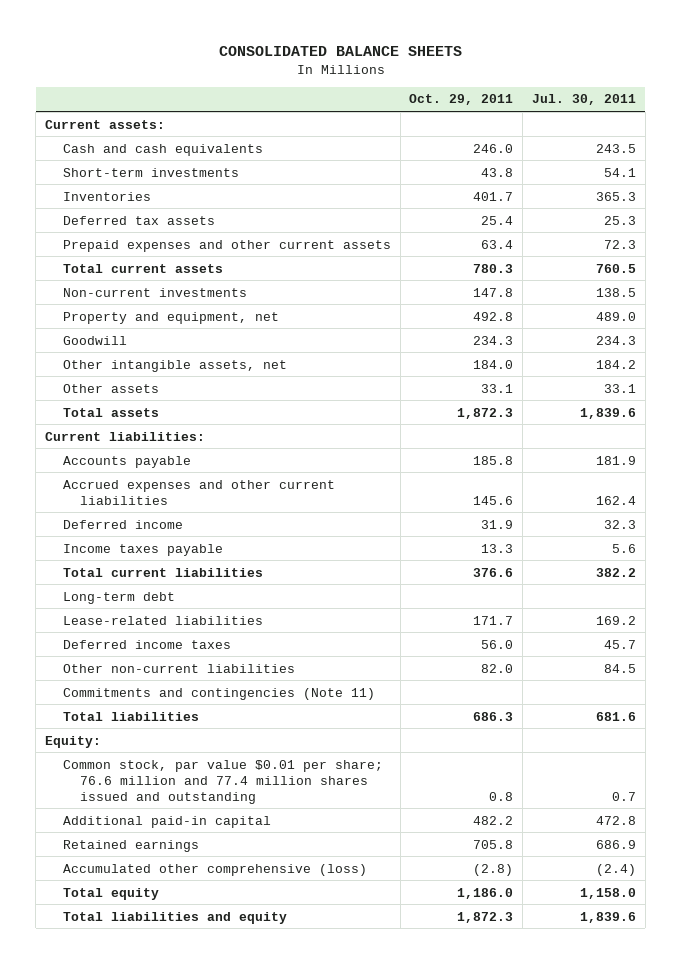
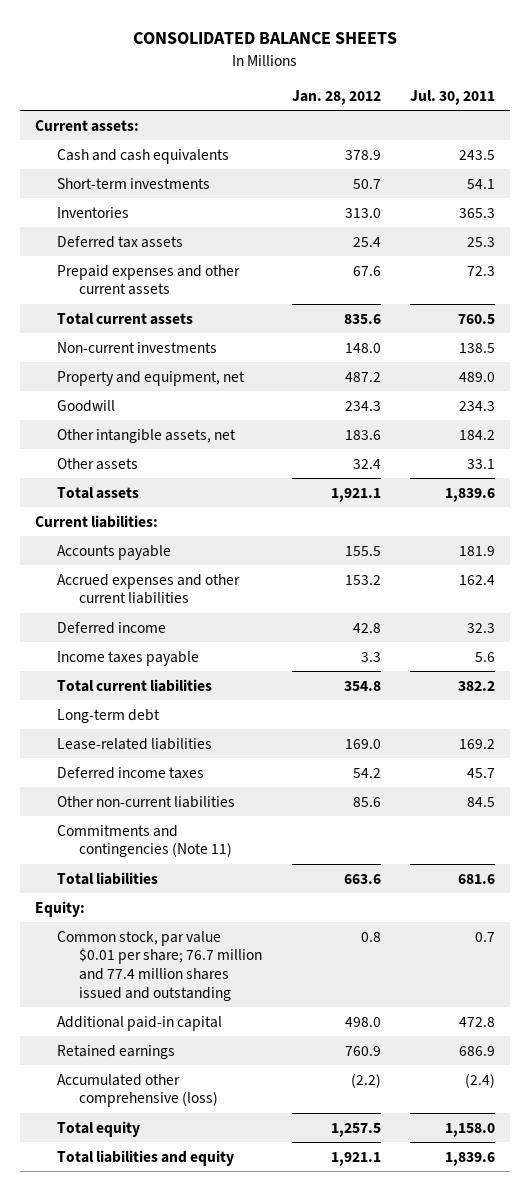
[409,94,514,106] Oct. 29, 2011 -> none
none -> [291,89,381,105] Jan. 28, 2012
[62,759,383,804] Common stock, par value $0.01 per share; 76.6 million and 77.4 million shares issued and outstanding -> [57,930,263,1001] Common stock, par value $0.01 per share; 76.7 million and 77.4 million shares issued and outstanding

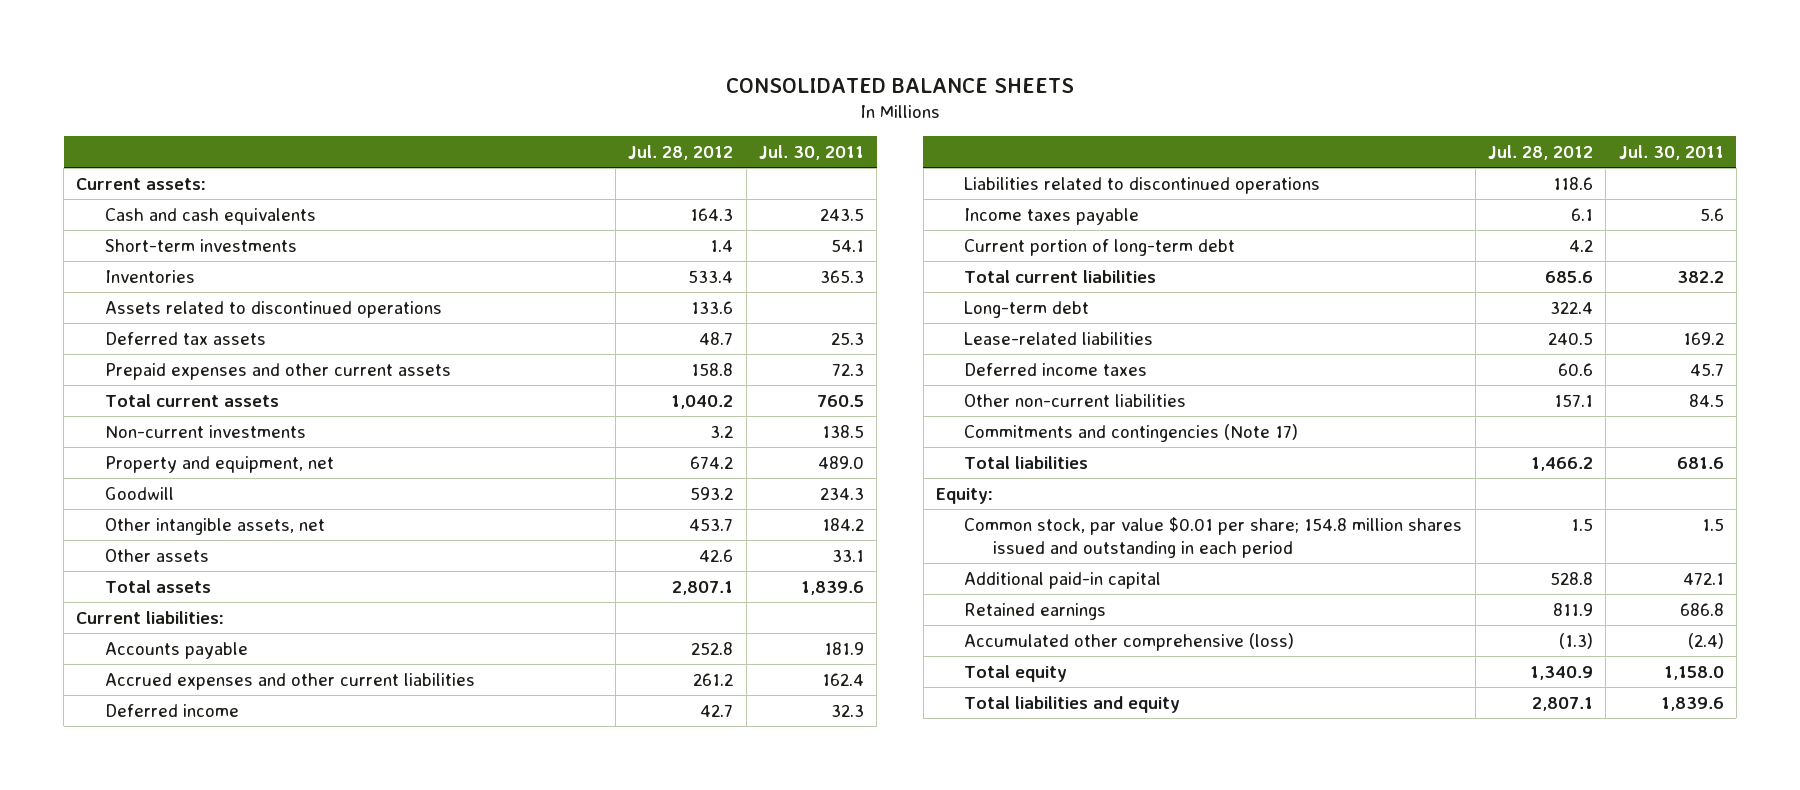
[291,89,381,105] Jan. 28, 2012 -> none
none -> [628,145,734,161] Jul. 28, 2012
none -> [104,300,442,318] Assets related to discontinued operations
none -> [964,176,1321,194] Liabilities related to discontinued operations
none -> [964,238,1236,256] Current portion of long-term debt
[57,824,233,858] Commitments and contingencies (Note 11) -> [964,423,1299,442] Commitments and contingencies (Note 17)
[57,930,263,1001] Common stock, par value $0.01 per share; 76.7 million and 77.4 million shares issued and outstanding -> [964,516,1463,558] Common stock, par value $0.01 per share; 154.8 million shares issued and outstanding in each period
[475,931,496,942] 0.7 -> [1701,517,1724,531] 1.5
[459,1016,496,1027] 472.8 -> [1682,571,1724,585] 472.1
[459,1045,496,1056] 686.9 -> [1679,602,1724,616] 686.8

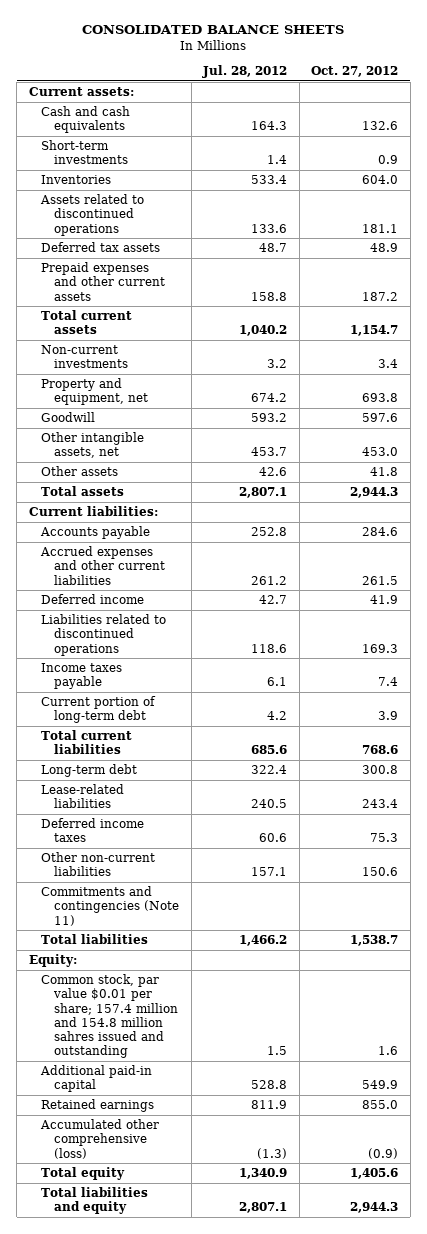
[758,145,864,161] Jul. 30, 2011 -> none
none -> [311,66,399,78] Oct. 27, 2012
[964,423,1299,442] Commitments and contingencies (Note 17) -> [41,886,180,926] Commitments and contingencies (Note 11)
[964,516,1463,558] Common stock, par value $0.01 per share; 154.8 million shares issued and outstanding in each period -> [41,974,179,1059] Common stock, par value $0.01 per share; 157.4 million and 154.8 million sahres issued and outstanding

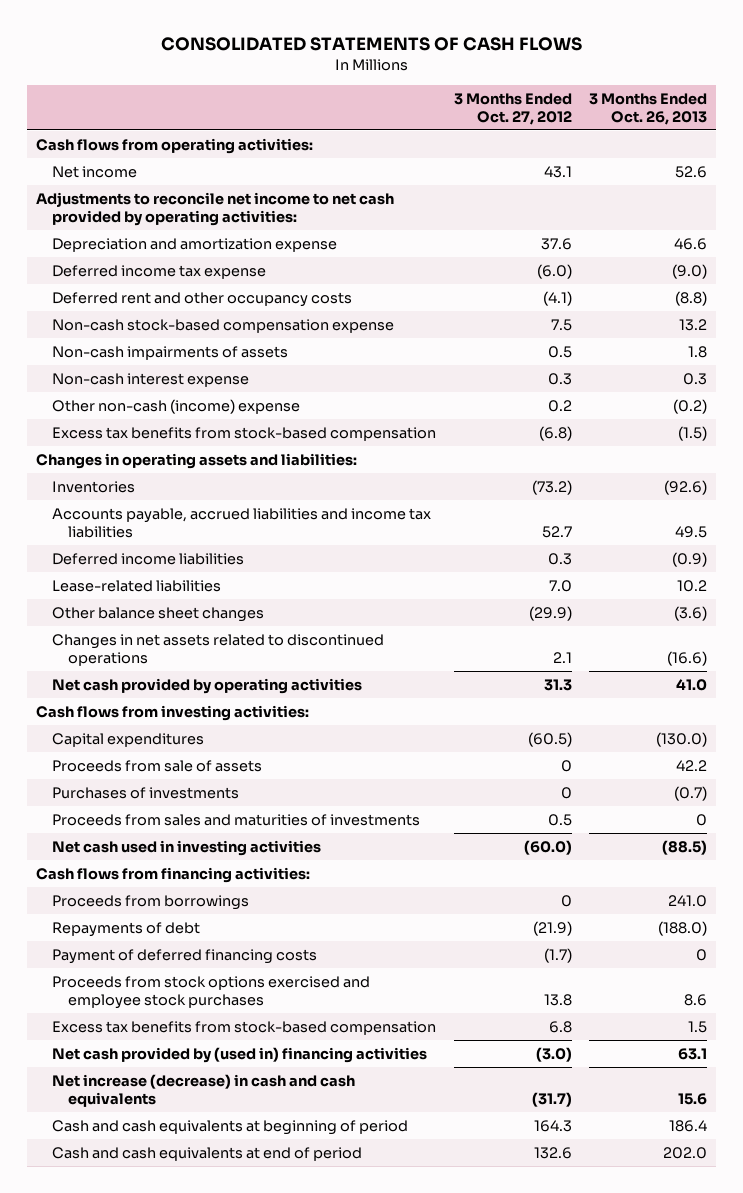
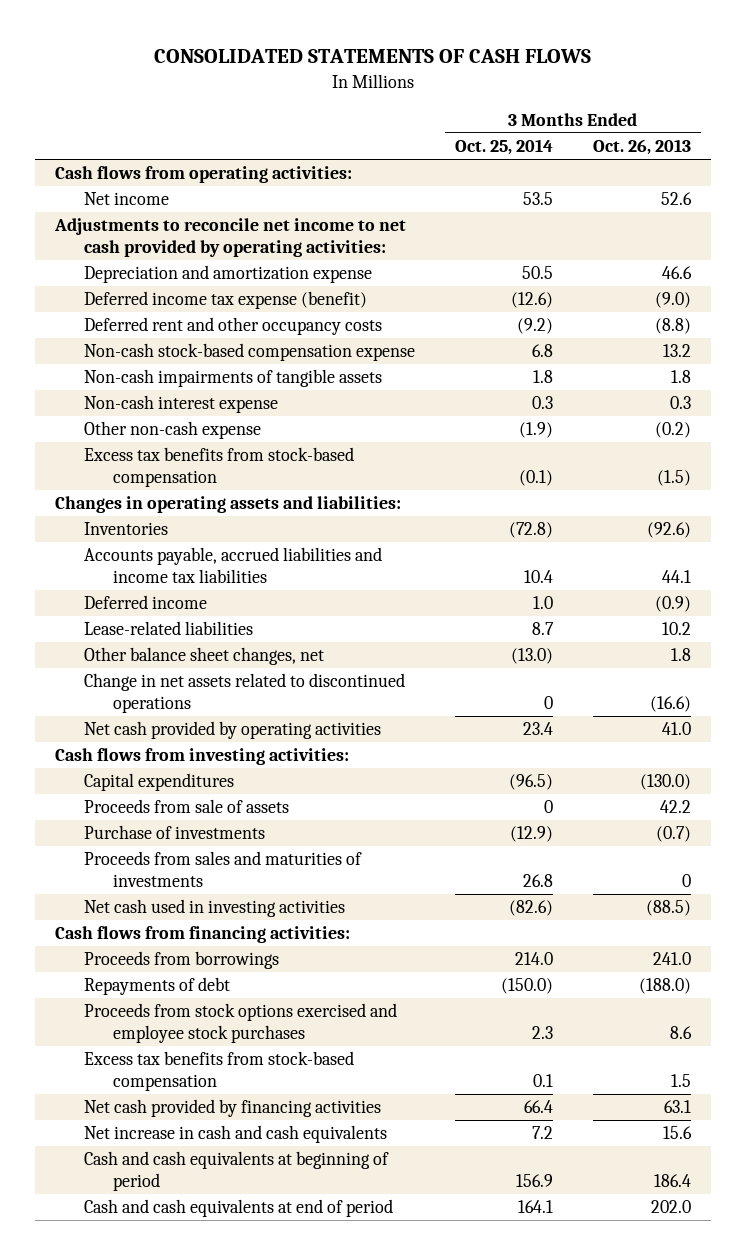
[453,92,572,125] 3 Months Ended Oct. 27, 2012 -> none
none -> [455,139,554,156] Oct. 25, 2014
[52,264,267,279] Deferred income tax expense -> [84,291,368,310] Deferred income tax expense (benefit)
[52,345,289,360] Non-cash impairments of assets -> [84,369,383,388] Non-cash impairments of tangible assets
[52,398,301,414] Other non-cash (income) expense -> [84,421,262,440] Other non-cash expense
[675,525,708,538] 49.5 -> [662,569,692,583] 44.1
[52,552,245,565] Deferred income liabilities -> [84,595,208,610] Deferred income
[52,606,265,622] Other balance sheet changes -> [84,647,325,666] Other balance sheet changes, net
[674,605,708,621] (3.6) -> [671,648,692,662] 1.8
[52,633,385,666] Changes in net assets related to discontinued operations -> [84,673,406,713] Change in net assets related to discontinued operations
[52,786,240,799] Purchases of investments -> [84,825,266,840] Purchase of investments
[52,948,318,964] Payment of deferred financing costs -> none
[52,1046,428,1063] Net cash provided by (used in) financing activities -> [84,1099,382,1118] Net cash provided by financing activities
[52,1073,356,1107] Net increase (decrease) in cash and cash equivalents -> [84,1125,388,1144] Net increase in cash and cash equivalents

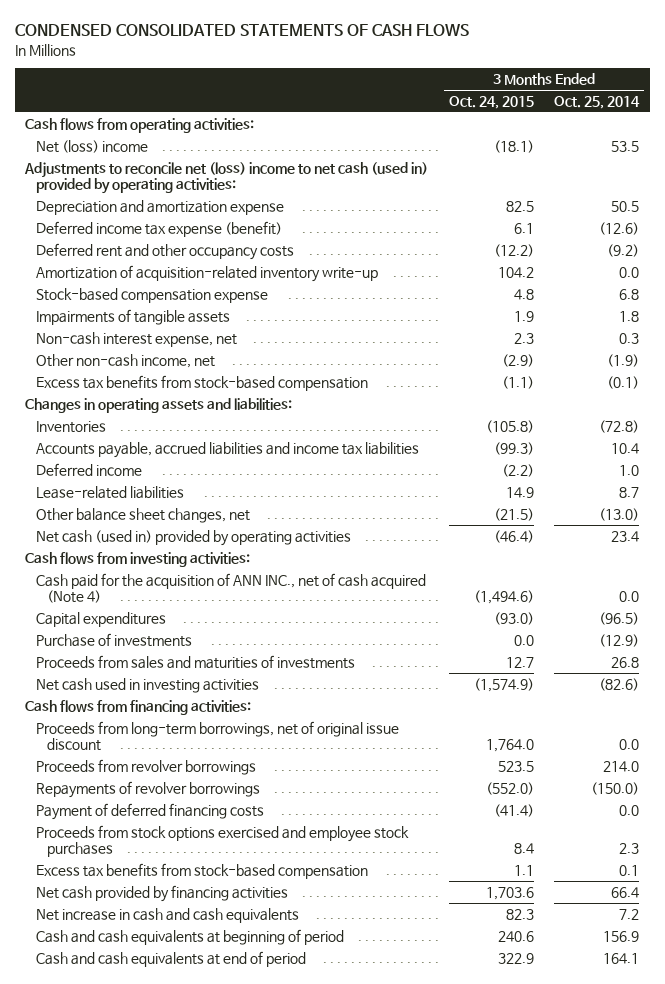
[154,49,592,64] CONSOLIDATED STATEMENTS OF CASH FLOWS -> [15,24,470,37] CONDENSED CONSOLIDATED STATEMENTS OF CASH FLOWS
[593,139,692,156] Oct. 26, 2013 -> none
none -> [448,95,534,109] Oct. 24, 2015
[84,192,170,206] Net income -> [36,139,149,153] Net (loss) income
[54,218,407,257] Adjustments to reconcile net income to net cash provided by operating activities: -> [24,161,429,195] Adjustments to reconcile net (loss) income to net cash (used in) provided by operating activities:
none -> [36,264,379,282] Amortization of acquisition-related inventory write-up
[84,343,416,362] Non-cash stock-based compensation expense -> [36,287,269,303] Stock-based compensation expense
[84,369,383,388] Non-cash impairments of tangible assets -> [36,308,231,325] Impairments of tangible assets
[84,395,279,414] Non-cash interest expense -> [36,331,238,347] Non-cash interest expense, net
[84,421,262,440] Other non-cash expense -> [36,353,216,368] Other non-cash income, net
[84,673,406,713] Change in net assets related to discontinued operations -> none
[84,721,382,740] Net cash provided by operating activities -> [36,529,352,546] Net cash (used in) provided by operating activities
none -> [36,572,427,604] Cash paid for the acquisition of ANN INC., net of cash acquired (Note 4)
[84,799,290,814] Proceeds from sale of assets -> none
none -> [36,720,400,752] Proceeds from long-term borrowings, net of original issue discount
[84,951,280,970] Proceeds from borrowings -> [36,758,257,775] Proceeds from revolver borrowings
[84,977,231,996] Repayments of debt -> [36,780,261,798] Repayments of revolver borrowings
none -> [36,802,265,820] Payment of deferred financing costs

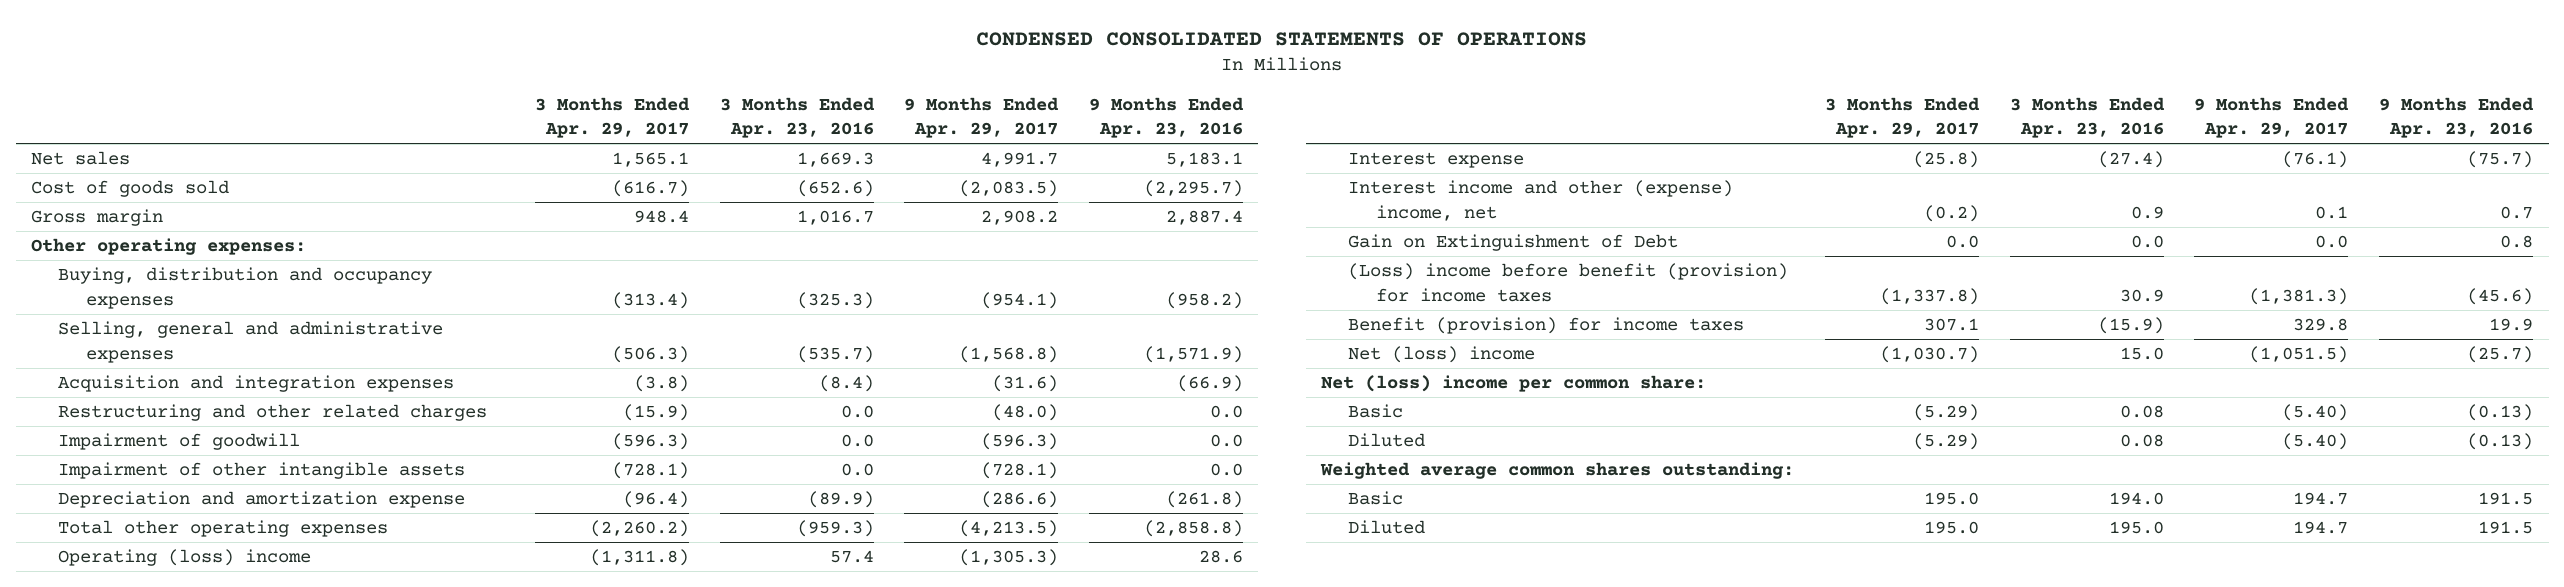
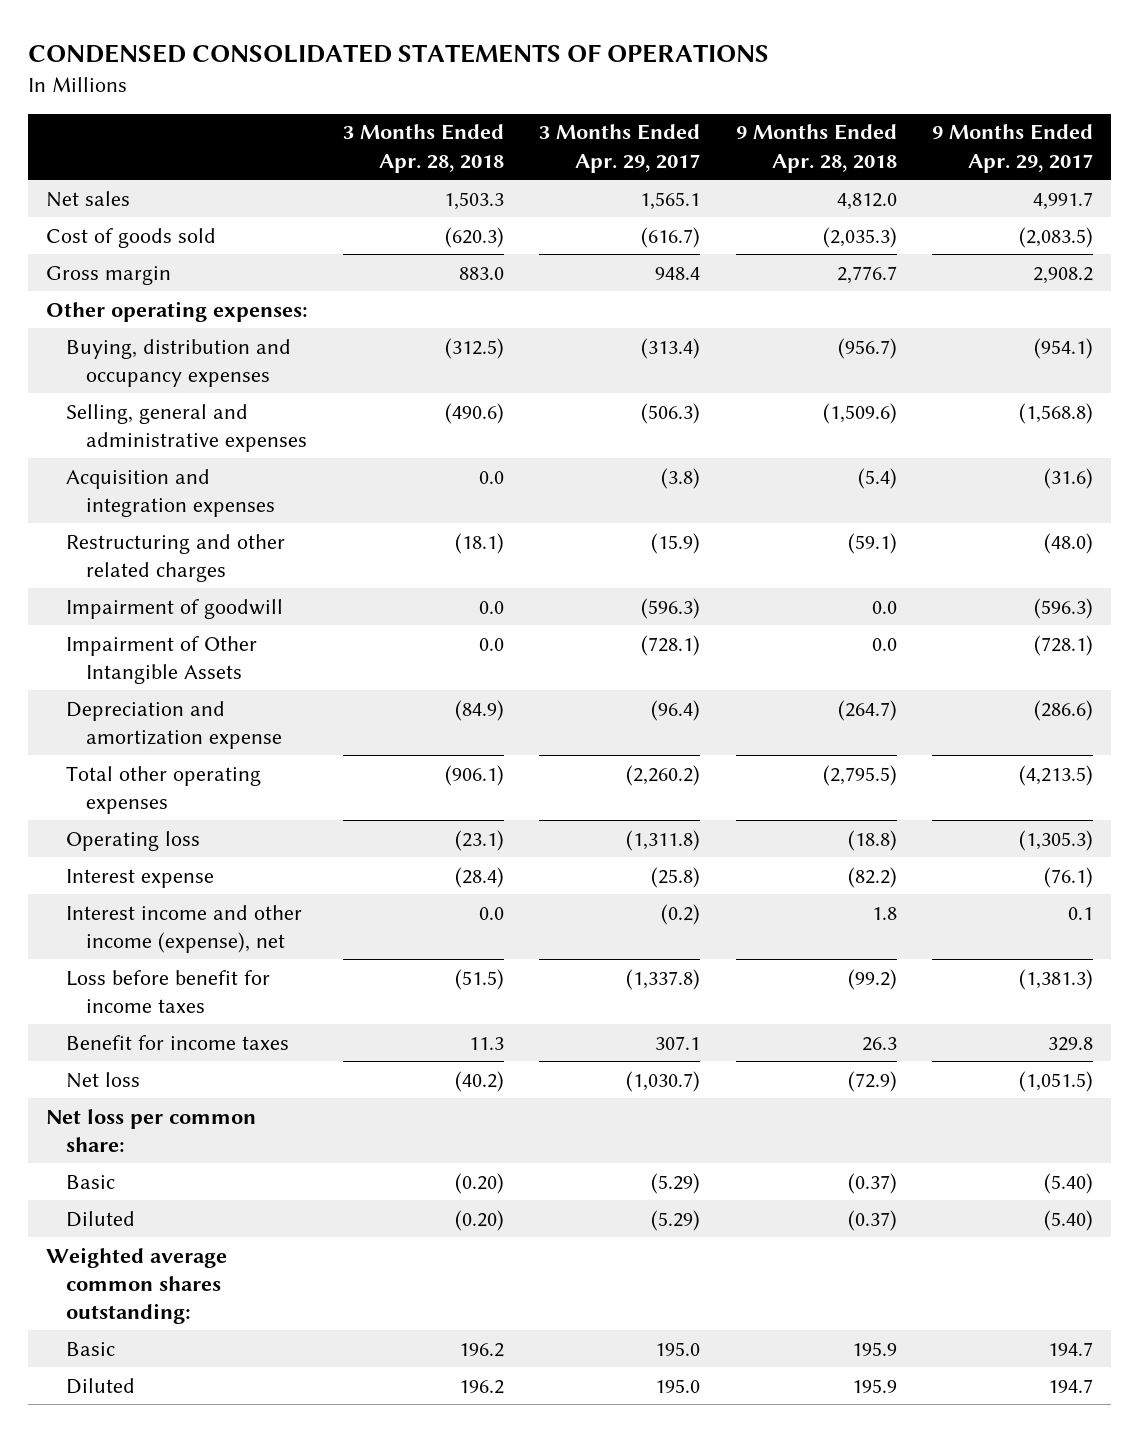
[719,96,875,138] 3 Months Ended Apr. 23, 2016 -> none
[1089,96,1245,138] 9 Months Ended Apr. 23, 2016 -> none
none -> [342,124,504,173] 3 Months Ended Apr. 28, 2018
none -> [735,124,897,173] 9 Months Ended Apr. 28, 2018
[58,462,466,480] Impairment of other intangible assets -> [65,635,257,684] Impairment of Other Intangible Assets
[58,549,312,567] Operating (loss) income -> [65,830,200,851] Operating loss
[1348,234,1679,252] Gain on Extinguishment of Debt -> none
[1348,180,1734,221] Interest income and other (expense) income, net -> [65,904,302,953] Interest income and other income (expense), net
[1348,263,1789,302] (Loss) income before benefit (provision) for income taxes -> [65,969,270,1013] Loss before benefit for income taxes
[1348,317,1745,335] Benefit (provision) for income taxes -> [65,1034,289,1050] Benefit for income taxes
[1348,346,1536,364] Net (loss) income -> [65,1071,140,1088] Net loss
[1321,375,1707,393] Net (loss) income per common share: -> [45,1108,256,1152] Net loss per common share:

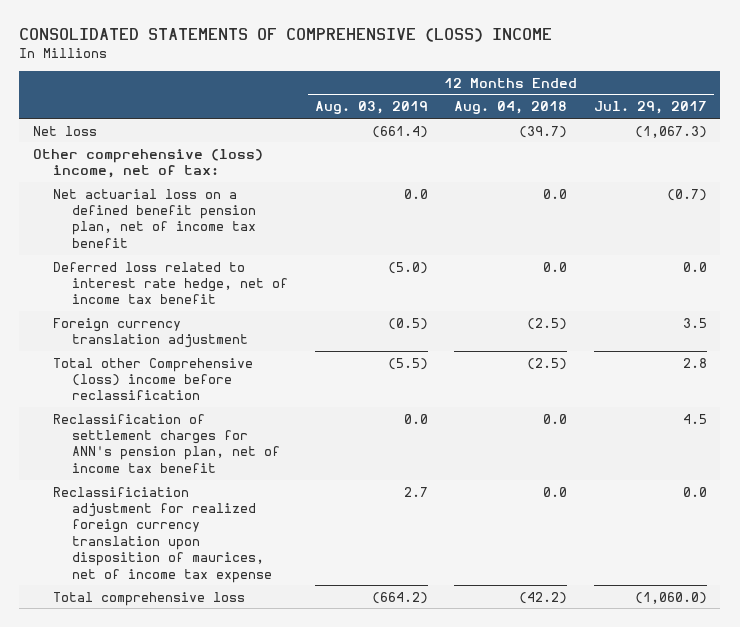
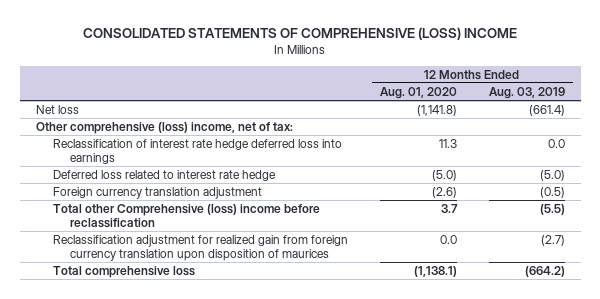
[454,101,568,115] Aug. 04, 2018 -> none
[593,101,707,115] Jul. 29, 2017 -> none
none -> [379,86,457,99] Aug. 01, 2020
[52,188,257,248] Net actuarial loss on a defined benefit pension plan, net of income tax benefit -> [52,138,342,165] Reclassification of interest rate hedge deferred loss into earnings
[52,261,289,305] Deferred loss related to interest rate hedge, net of income tax benefit -> [52,169,276,181] Deferred loss related to interest rate hedge
[52,413,281,473] Reclassification of settlement charges for ANN's pension plan, net of income tax benefit -> none
[52,486,273,583] Reclassificiation adjustment for realized foreign currency translation upon disposition of maurices, net of income tax expense -> [52,234,348,262] Reclassification adjustment for realized gain from foreign currency translation upon disposition of maurices
[403,486,428,497] 2.7 -> [540,234,565,246] (2.7)

